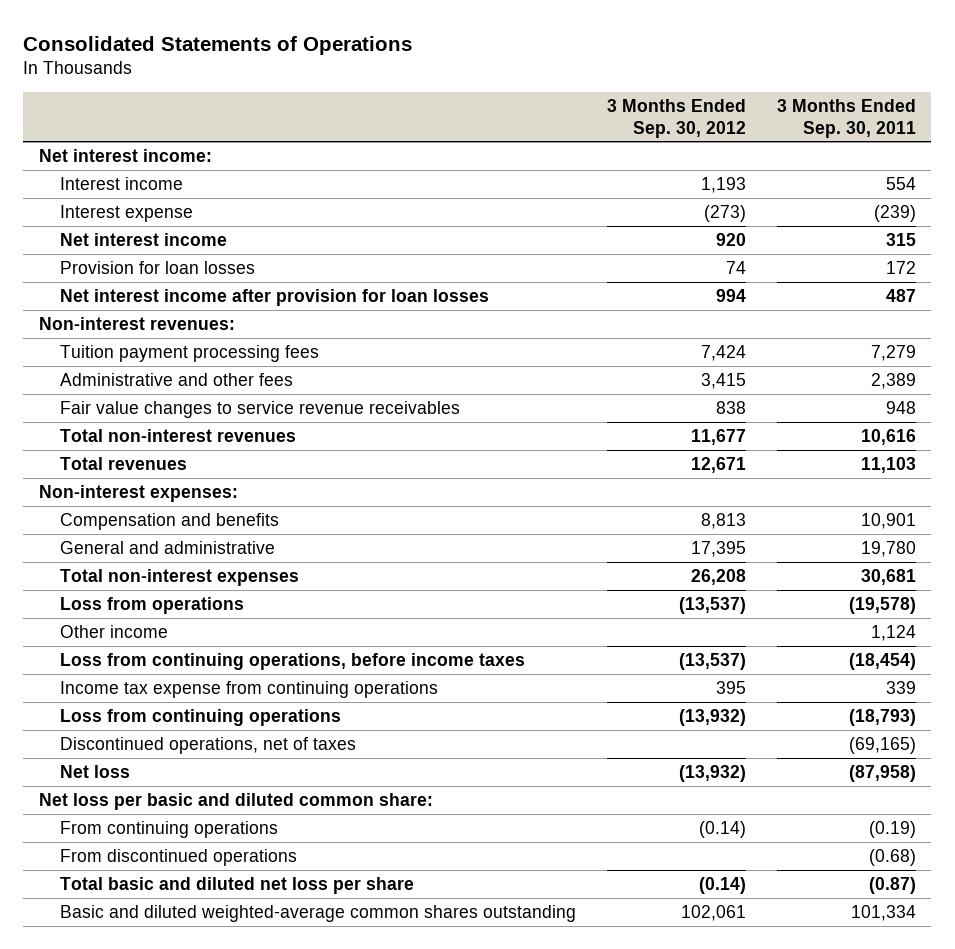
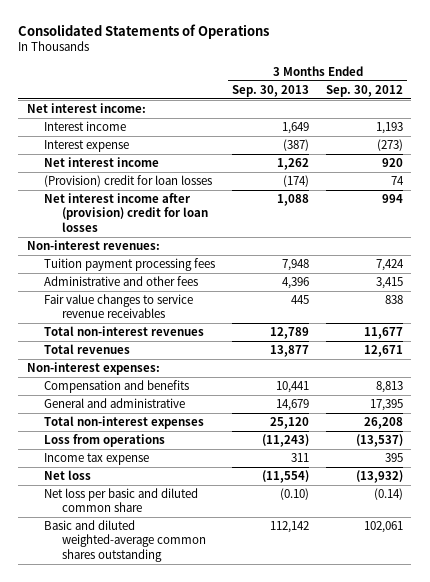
[776,98,916,138] 3 Months Ended Sep. 30, 2011 -> none
none -> [232,84,310,97] Sep. 30, 2013
[60,260,256,274] Provision for loan losses -> [44,175,213,188] (Provision) credit for loan losses
[60,288,490,306] Net interest income after provision for loan losses -> [44,193,209,232] Net interest income after (provision) credit for loan losses
[60,624,169,638] Other income -> none
[60,652,526,670] Loss from continuing operations, before income taxes -> none
[60,708,342,726] Loss from continuing operations -> none
[60,736,357,754] Discontinued operations, net of taxes -> none
[60,680,439,698] Income tax expense from continuing operations -> [44,453,150,466] Income tax expense
[38,792,433,810] Net loss per basic and diluted common share: -> none
[60,820,279,838] From continuing operations -> none
[60,848,298,866] From discontinued operations -> none
[60,876,415,894] Total basic and diluted net loss per share -> [44,488,199,513] Net loss per basic and diluted common share

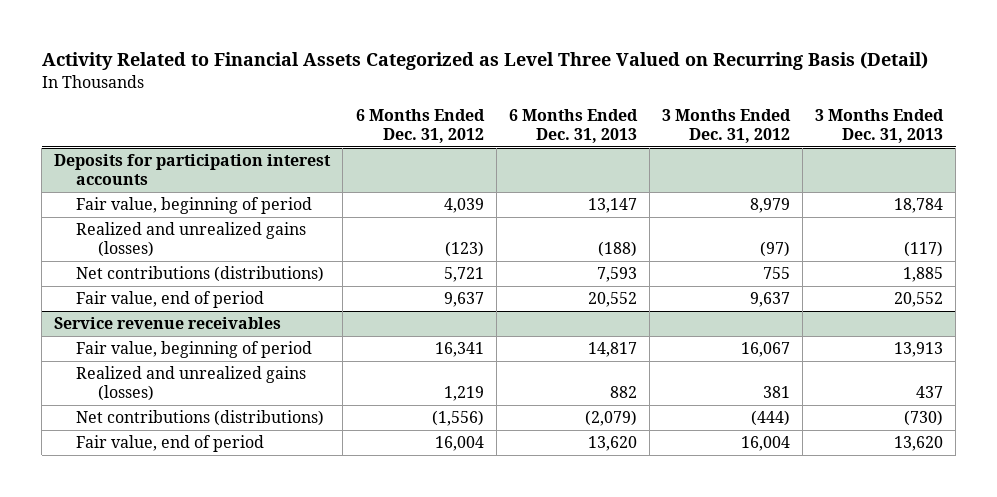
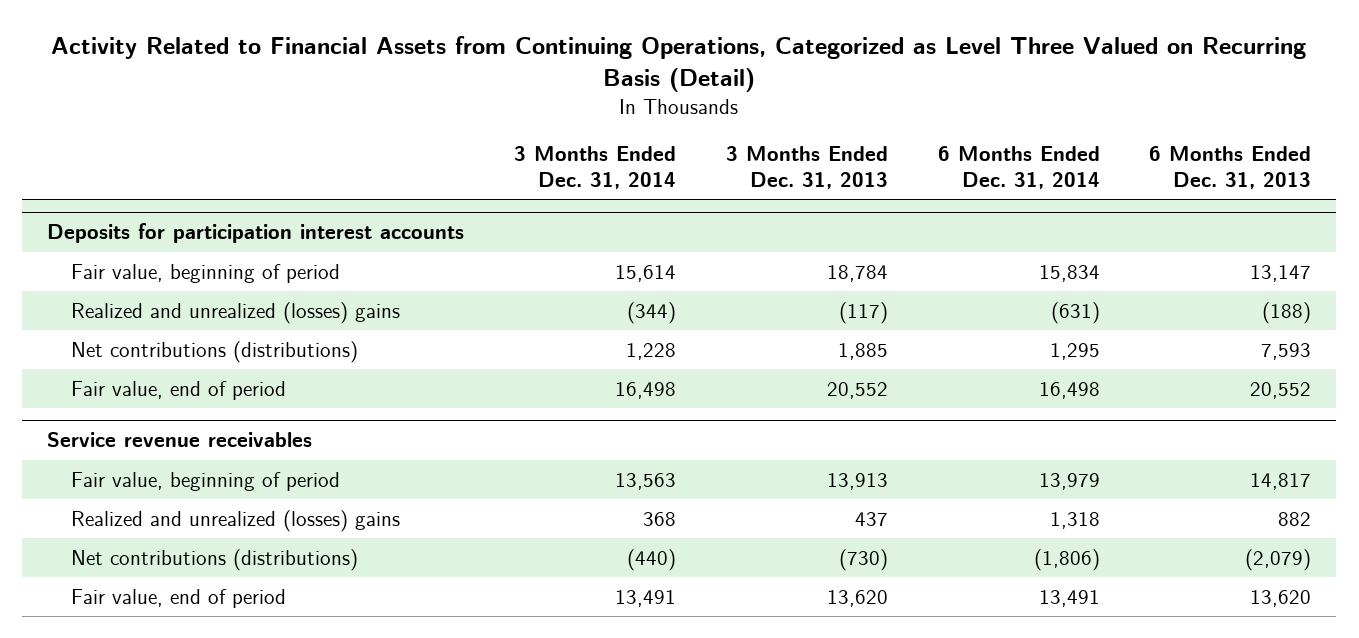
[41,52,928,71] Activity Related to Financial Assets Categorized as Level Three Valued on Recurring Basis (Detail) -> [51,36,1307,93] Activity Related to Financial Assets from Continuing Operations, Categorized as Level Three Valued on Recurring Basis (Detail)
[355,109,485,144] 6 Months Ended Dec. 31, 2012 -> none
[661,109,791,144] 3 Months Ended Dec. 31, 2012 -> none
none -> [514,146,677,189] 3 Months Ended Dec. 31, 2014
none -> [937,146,1100,189] 6 Months Ended Dec. 31, 2014
[76,222,307,257] Realized and unrealized gains (losses) -> [71,301,401,324] Realized and unrealized (losses) gains
[76,366,307,401] Realized and unrealized gains (losses) -> [71,509,401,532] Realized and unrealized (losses) gains

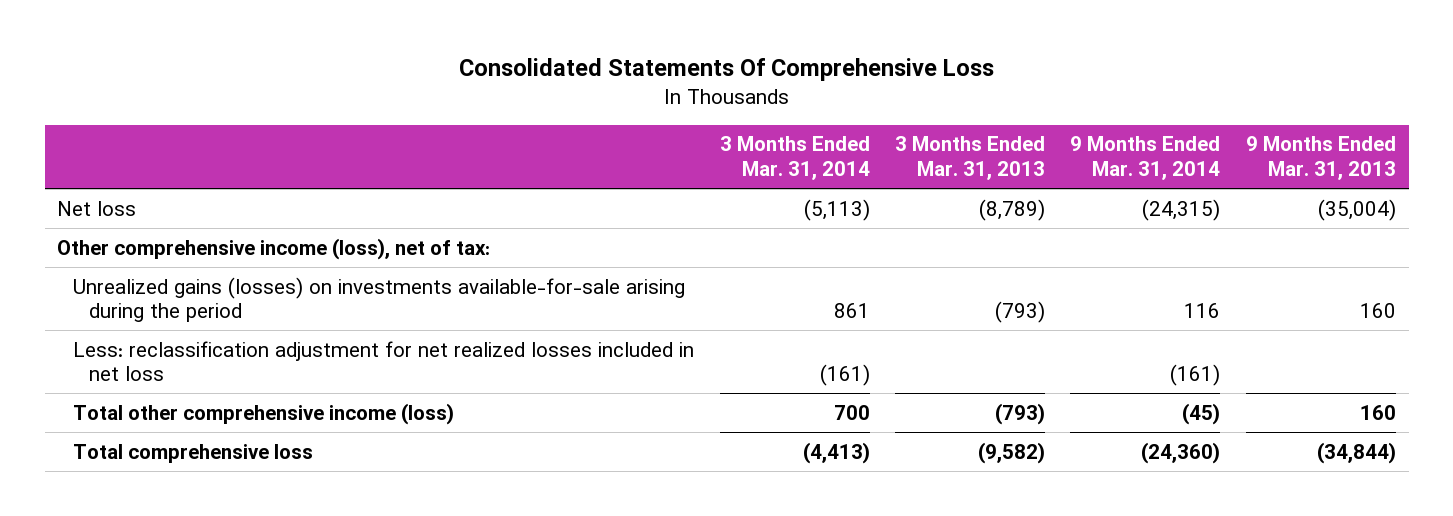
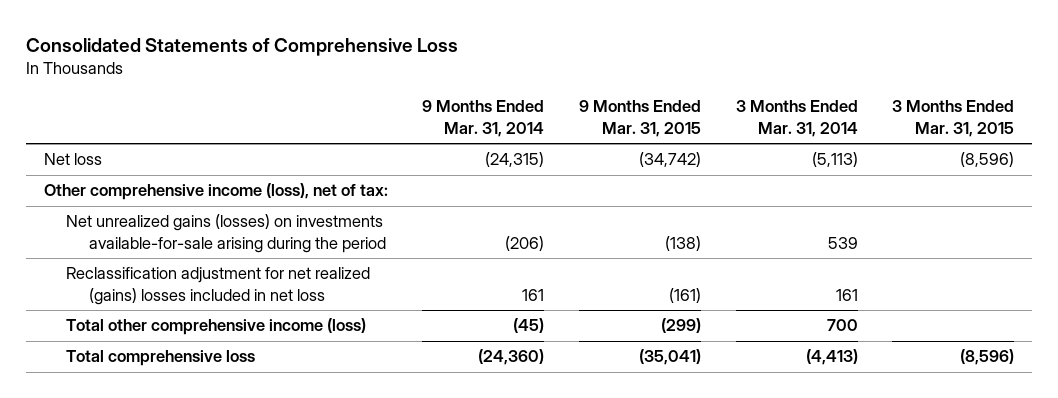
[458,58,994,82] Consolidated Statements Of Comprehensive Loss -> [26,37,459,56] Consolidated Statements of Comprehensive Loss
[895,136,1046,181] 3 Months Ended Mar. 31, 2013 -> none
[1245,136,1396,181] 9 Months Ended Mar. 31, 2013 -> none
none -> [578,100,701,137] 9 Months Ended Mar. 31, 2015
none -> [892,100,1015,137] 3 Months Ended Mar. 31, 2015
[73,276,686,323] Unrealized gains (losses) on investments available-for-sale arising during the period -> [66,214,386,253] Net unrealized gains (losses) on investments available-for-sale arising during the period
[833,303,870,319] 861 -> [827,236,858,249] 539
[1184,303,1221,319] 116 -> [505,235,545,251] (206)
[73,340,695,382] Less: reclassification adjustment for net realized losses included in net loss -> [66,267,371,305] Reclassification adjustment for net realized (gains) losses included in net loss
[819,364,870,387] (161) -> [835,288,858,301] 161
[1170,364,1221,387] (161) -> [522,288,545,301] 161

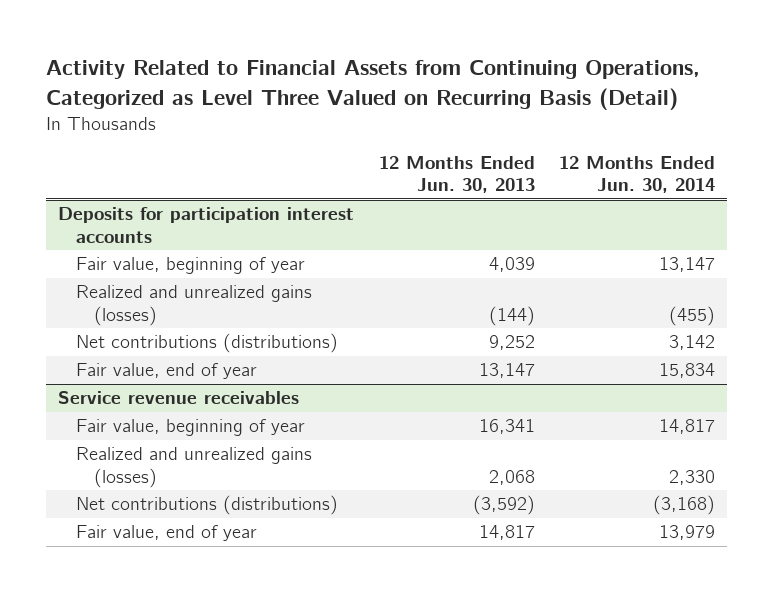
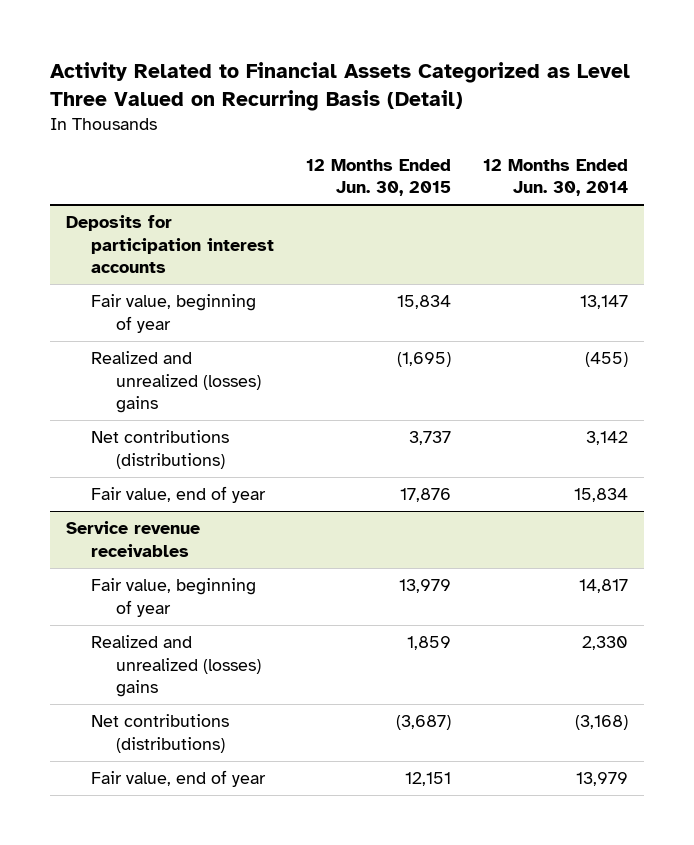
[46,60,701,110] Activity Related to Financial Assets from Continuing Operations, Categorized as Level Three Valued on Recurring Basis (Detail) -> [50,62,631,111] Activity Related to Financial Assets Categorized as Level Three Valued on Recurring Basis (Detail)
[378,155,535,194] 12 Months Ended Jun. 30, 2013 -> none
none -> [306,158,452,197] 12 Months Ended Jun. 30, 2015
[76,285,313,326] Realized and unrealized gains (losses) -> [91,351,262,414] Realized and unrealized (losses) gains
[76,447,313,488] Realized and unrealized gains (losses) -> [91,635,262,698] Realized and unrealized (losses) gains

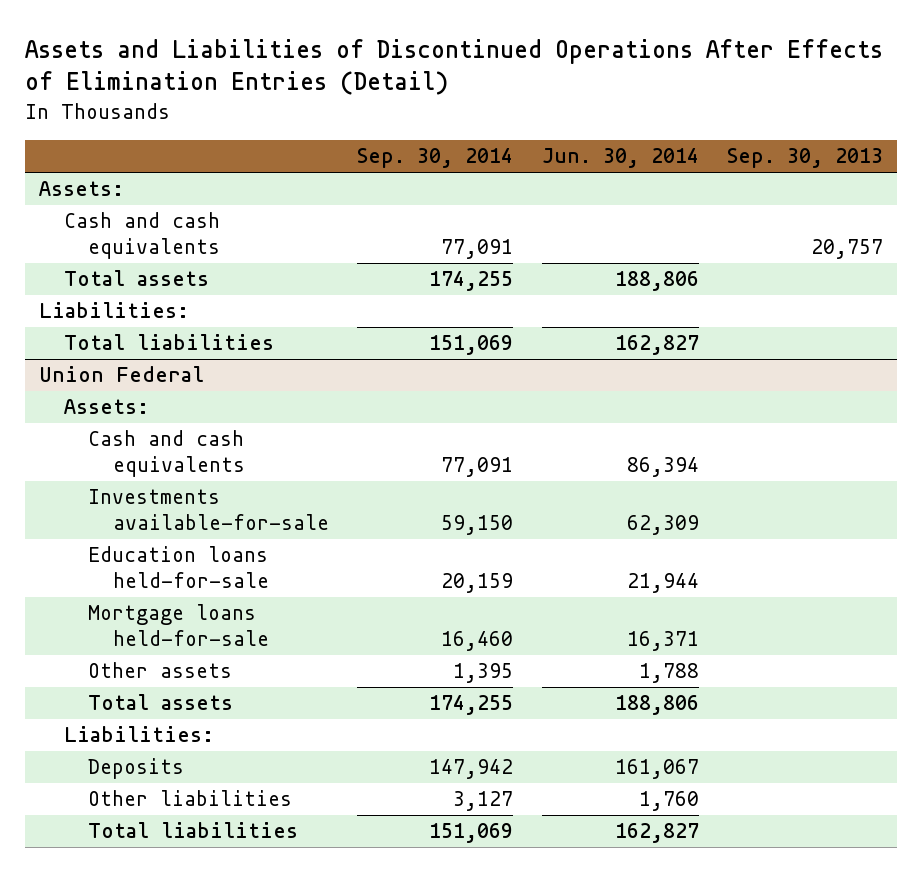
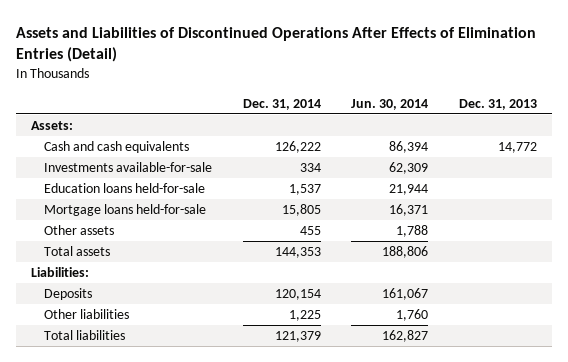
[357,148,514,169] Sep. 30, 2014 -> none
[727,148,884,169] Sep. 30, 2013 -> none
none -> [242,98,321,110] Dec. 31, 2014
none -> [458,98,537,110] Dec. 31, 2013
[63,212,221,260] Cash and cash equivalents -> none
[63,270,209,287] Total assets -> none
[39,302,190,319] Liabilities: -> none
[63,334,274,351] Total liabilities -> none
[39,366,205,383] Union Federal -> none
[63,399,149,415] Assets: -> none

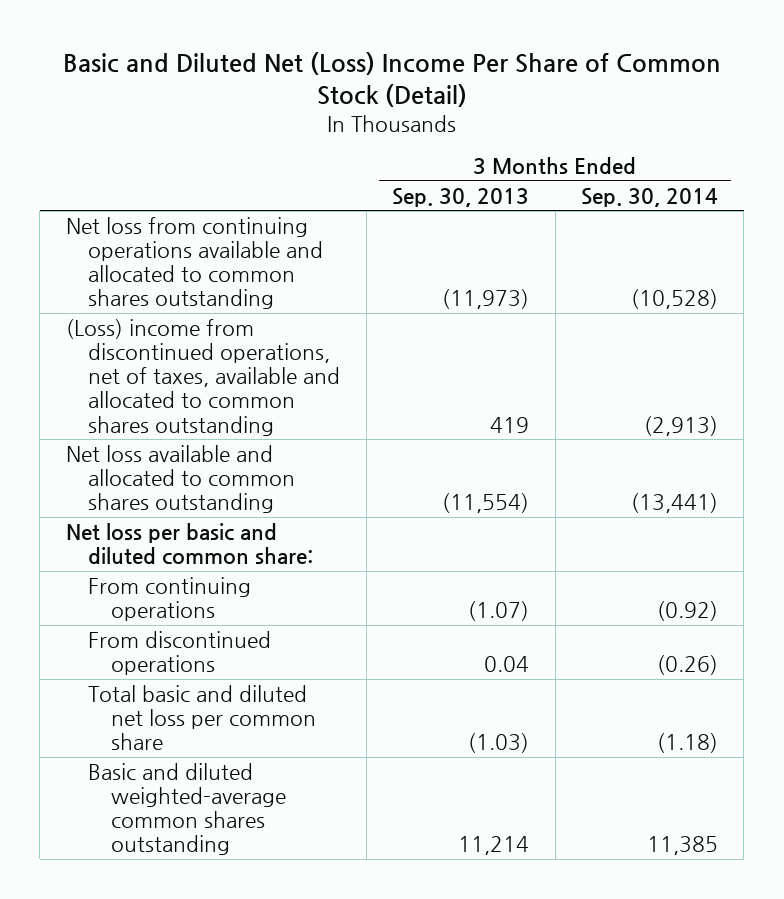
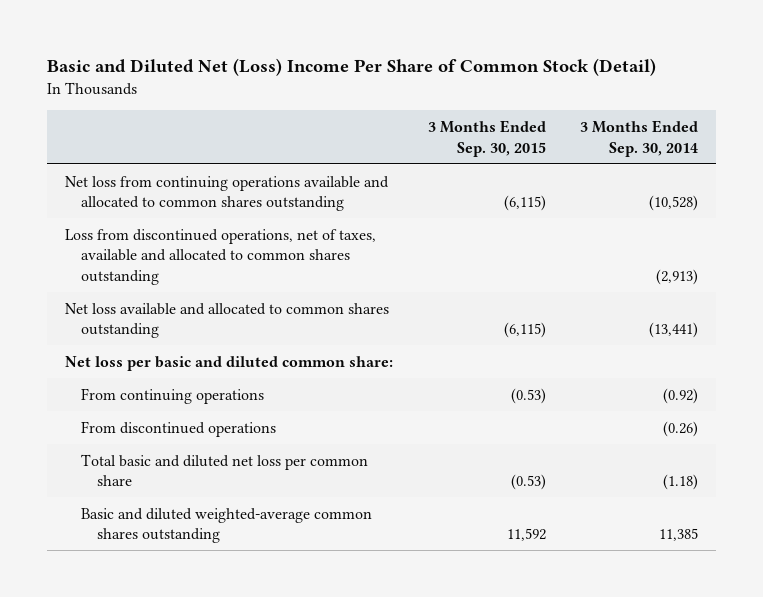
[392,187,530,207] Sep. 30, 2013 -> none
none -> [427,119,546,157] 3 Months Ended Sep. 30, 2015
[65,318,341,436] (Loss) income from discontinued operations, net of taxes, available and allocated to common shares outstanding -> [64,228,376,285] Loss from discontinued operations, net of taxes, available and allocated to common shares outstanding

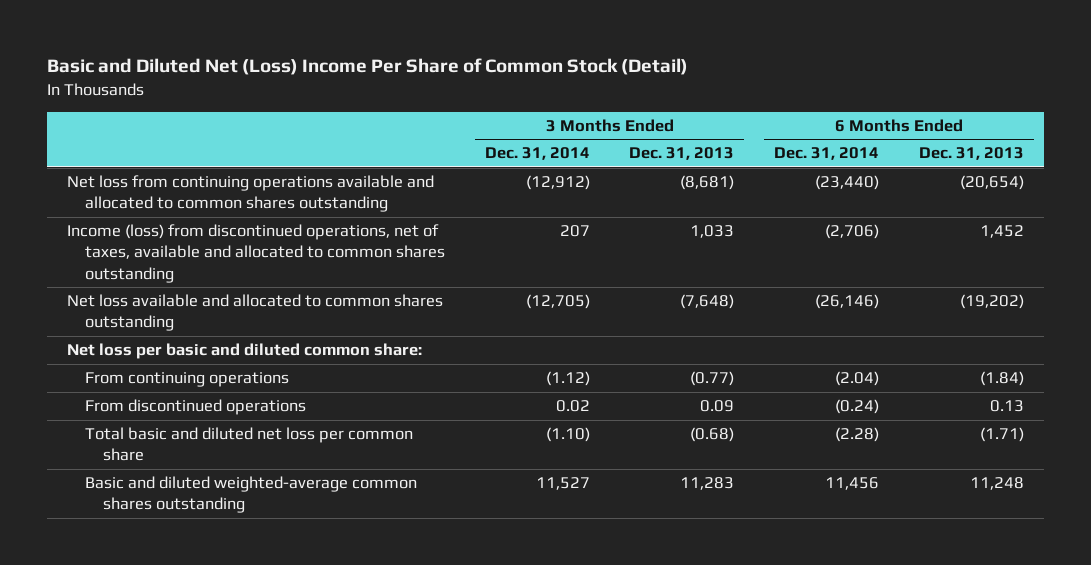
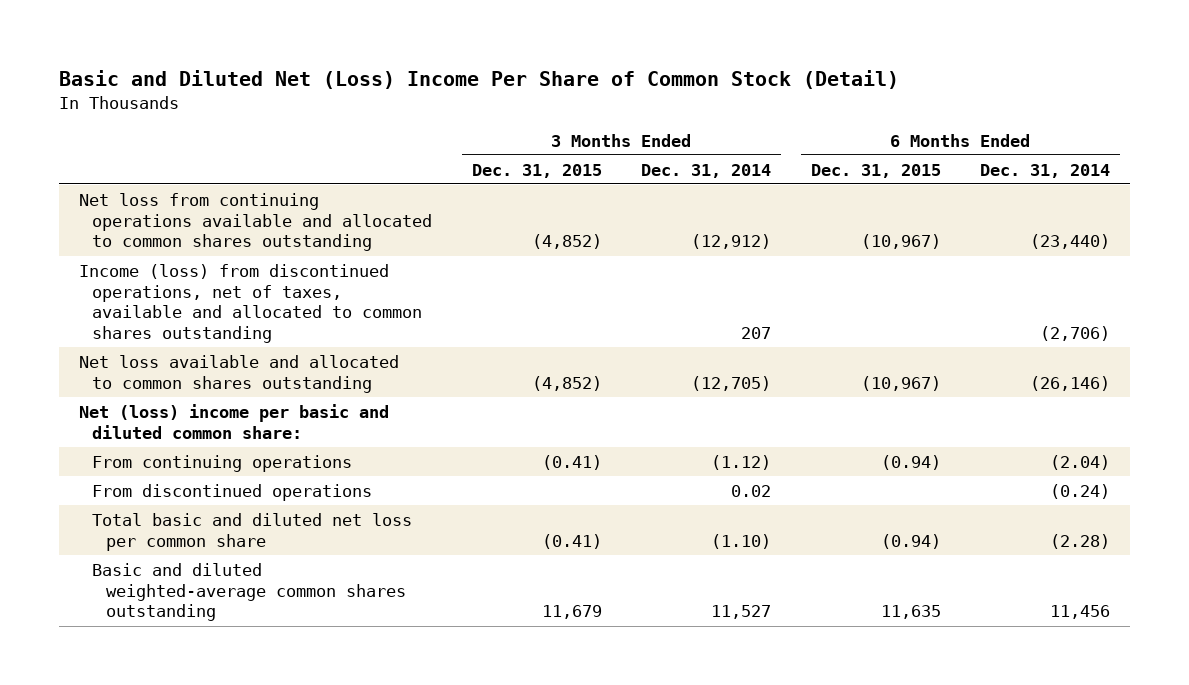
[629,147,735,161] Dec. 31, 2013 -> none
[919,147,1025,161] Dec. 31, 2013 -> none
none -> [471,163,602,178] Dec. 31, 2015
none -> [810,163,941,178] Dec. 31, 2015
[66,343,422,360] Net loss per basic and diluted common share: -> [78,403,389,439] Net (loss) income per basic and diluted common share:

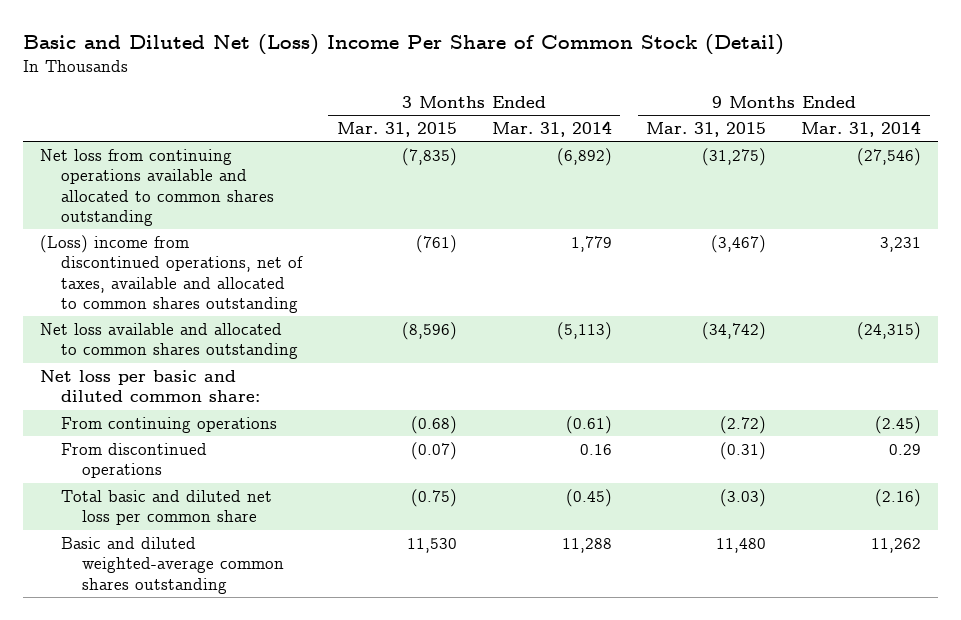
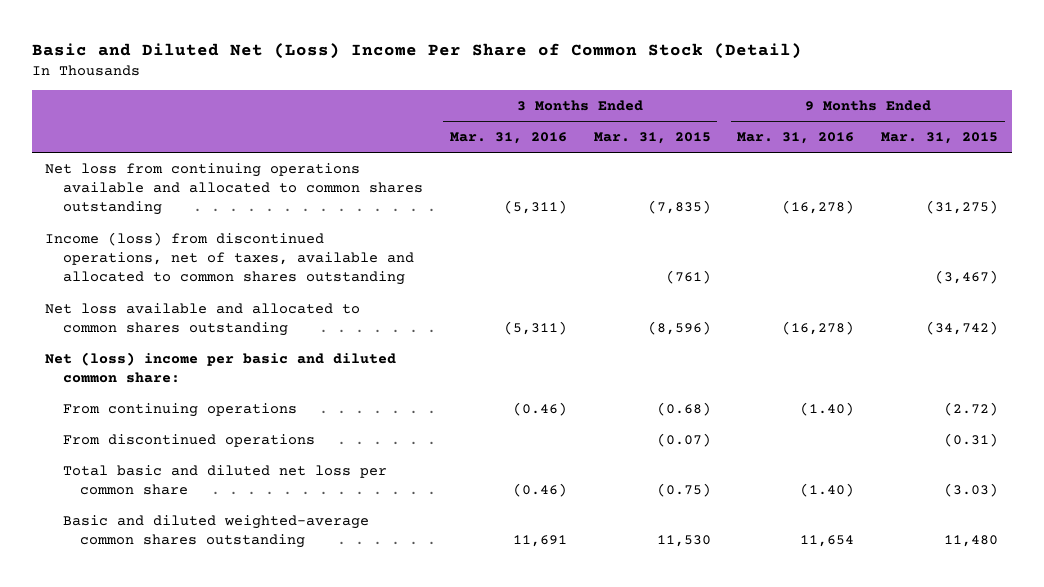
[491,121,612,138] Mar. 31, 2014 -> none
[801,121,922,138] Mar. 31, 2014 -> none
none -> [449,131,567,144] Mar. 31, 2016
none -> [737,131,855,144] Mar. 31, 2016
[39,235,304,314] (Loss) income from discontinued operations, net of taxes, available and allocated to common shares outstanding -> [45,231,414,286] Income (loss) from discontinued operations, net of taxes, available and allocated to common shares outstanding
[39,370,261,403] Net loss per basic and diluted common share: -> [45,351,397,384] Net (loss) income per basic and diluted common share:

